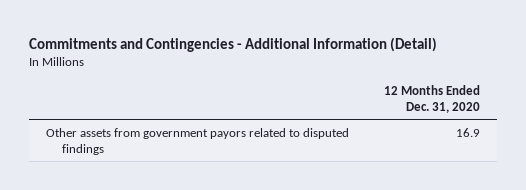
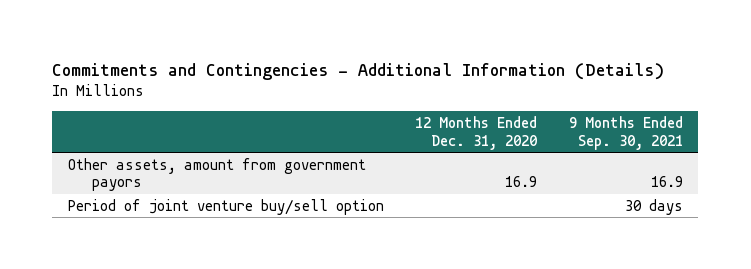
[29,36,438,52] Commitments and Contingencies - Additional Information (Detail) -> [52,62,665,80] Commitments and Contingencies - Additional Information (Details)
none -> [568,116,683,150] 9 Months Ended Sep. 30, 2021
[46,127,350,155] Other assets from government payors related to disputed findings -> [68,157,367,192] Other assets, amount from government payors
none -> [68,198,385,215] Period of joint venture buy/sell option

